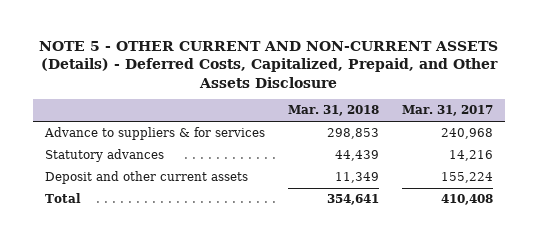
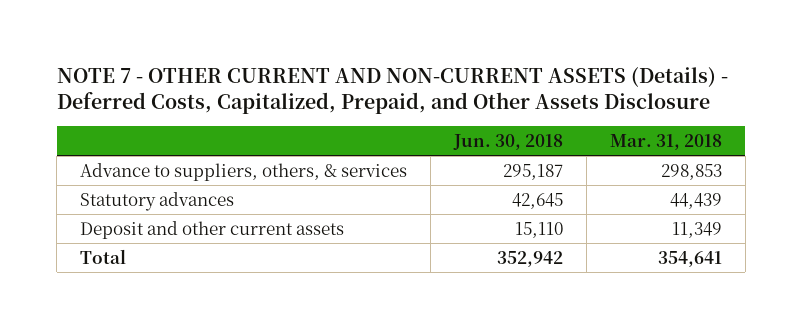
[39,41,499,88] NOTE 5 - OTHER CURRENT AND NON-CURRENT ASSETS (Details) - Deferred Costs, Capitalized, Prepaid, and Other Assets Disclosure -> [56,66,728,114] NOTE 7 - OTHER CURRENT AND NON-CURRENT ASSETS (Details) - Deferred Costs, Capitalized, Prepaid, and Other Assets Disclosure
[402,105,494,117] Mar. 31, 2017 -> none
none -> [452,133,563,150] Jun. 30, 2018
[43,127,265,141] Advance to suppliers & for services -> [80,162,408,181] Advance to suppliers, others, & services

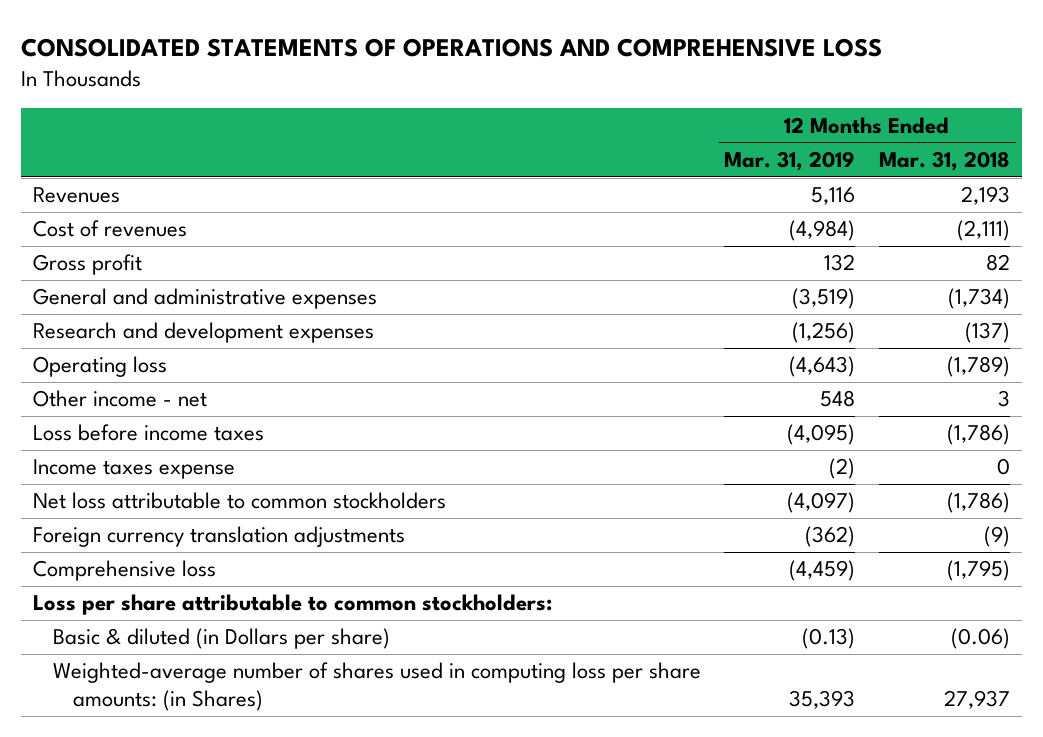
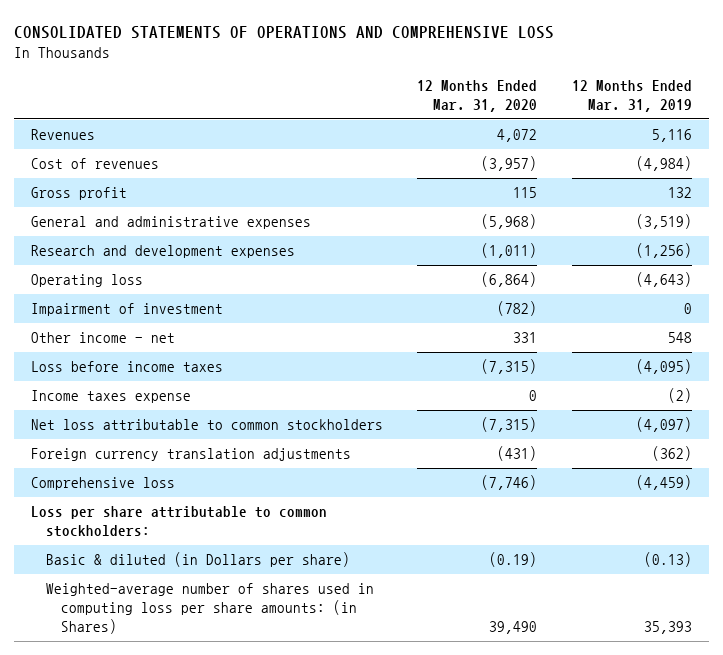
[878,150,1010,171] Mar. 31, 2018 -> none
none -> [417,80,538,113] 12 Months Ended Mar. 31, 2020
none -> [31,303,224,317] Impairment of investment

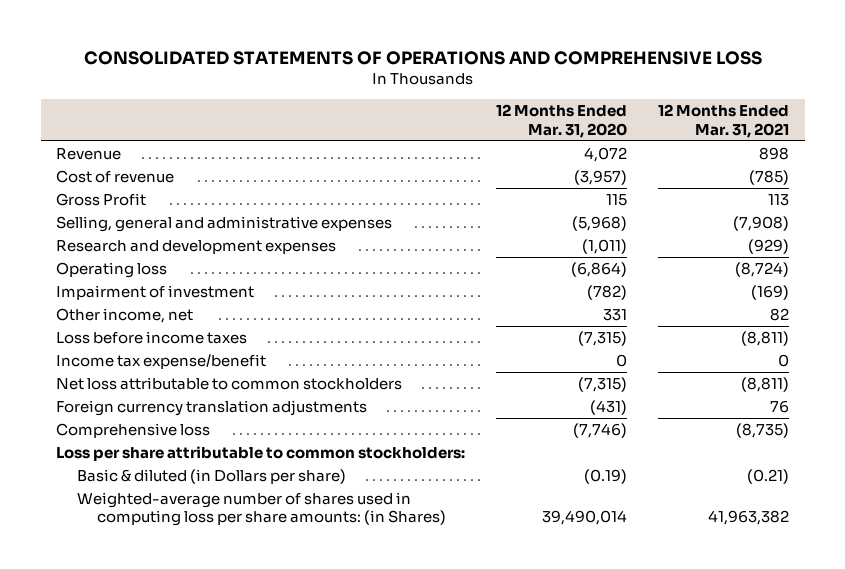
[571,80,692,113] 12 Months Ended Mar. 31, 2019 -> none
none -> [658,103,790,138] 12 Months Ended Mar. 31, 2021
[31,129,96,141] Revenues -> [56,147,122,160] Revenue
[31,158,160,170] Cost of revenues -> [56,169,175,183] Cost of revenue
[31,187,128,201] Gross profit -> [56,192,147,206] Gross Profit
[31,216,312,230] General and administrative expenses -> [56,215,393,232] Selling, general and administrative expenses
[31,332,176,344] Other income - net -> [56,307,194,323] Other income, net
[31,390,192,404] Income taxes expense -> [56,353,267,369] Income tax expense/benefit
[489,620,538,634] 39,490 -> [542,510,628,526] 39,490,014

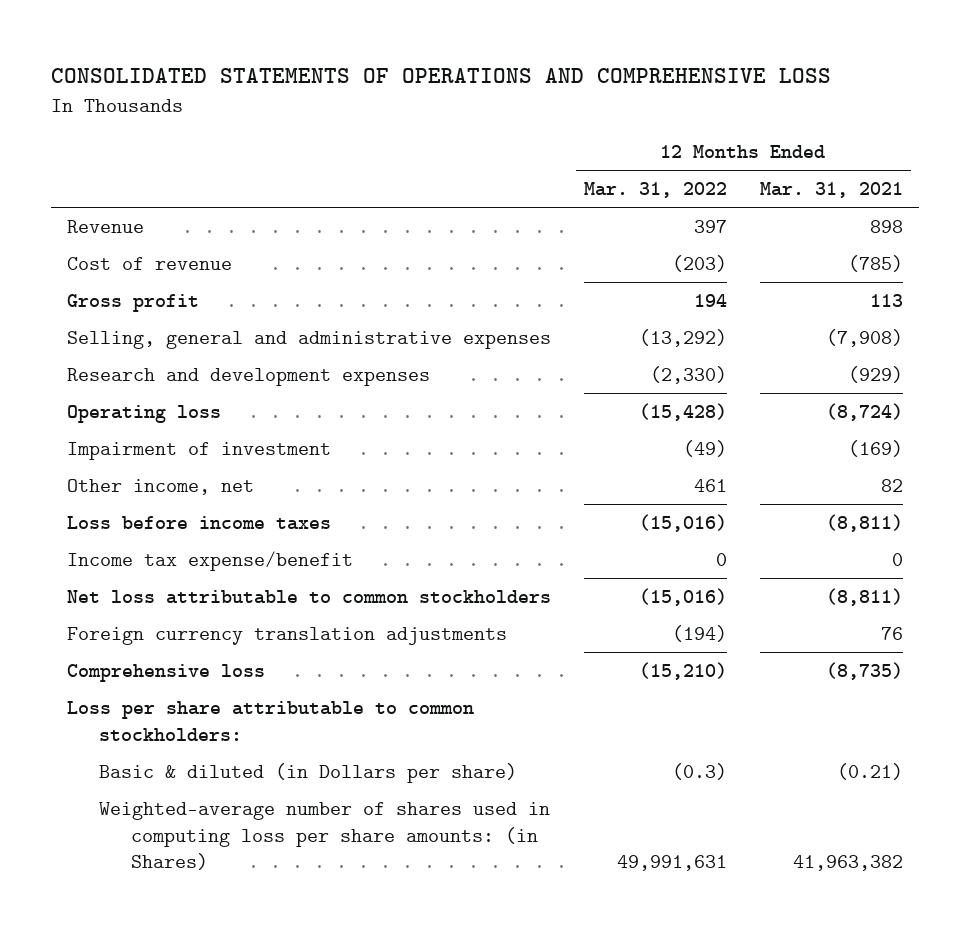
[496,103,628,138] 12 Months Ended Mar. 31, 2020 -> none
none -> [583,182,727,199] Mar. 31, 2022
[56,192,147,206] Gross Profit -> [67,294,200,313] Gross profit

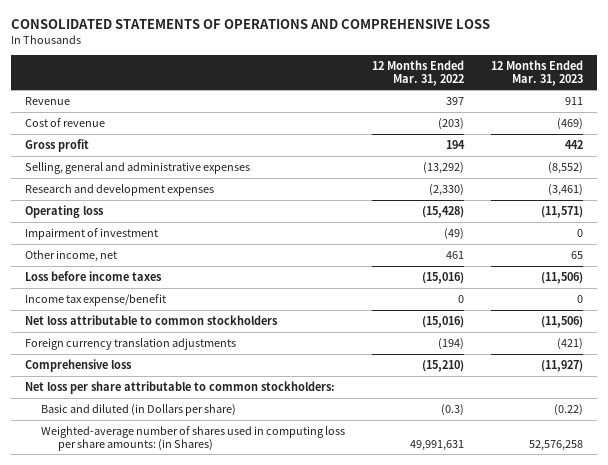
[759,182,903,199] Mar. 31, 2021 -> none
none -> [491,59,584,86] 12 Months Ended Mar. 31, 2023
[67,701,475,741] Loss per share attributable to common stockholders: -> [24,380,335,394] Net loss per share attributable to common stockholders:
[99,763,518,784] Basic & diluted (in Dollars per share) -> [41,403,237,416] Basic and diluted (in Dollars per share)

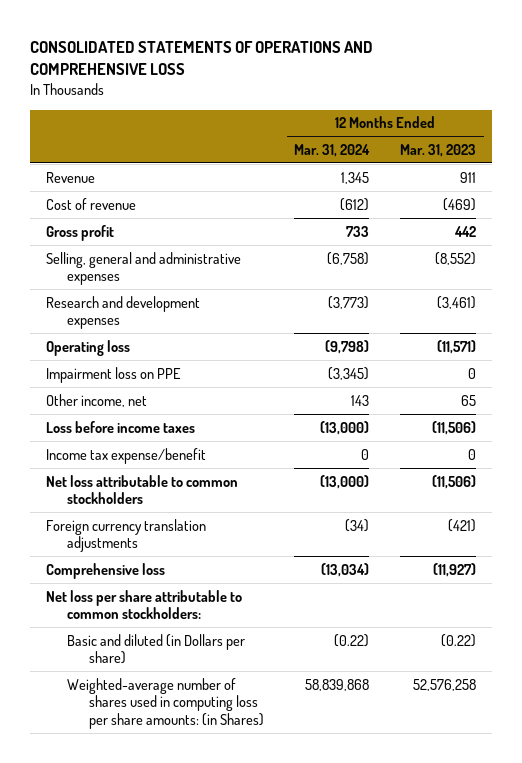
[372,59,465,86] 12 Months Ended Mar. 31, 2022 -> none
none -> [294,143,371,157] Mar. 31, 2024
[24,227,158,240] Impairment of investment -> none
none -> [45,366,181,383] Impairment loss on PPE

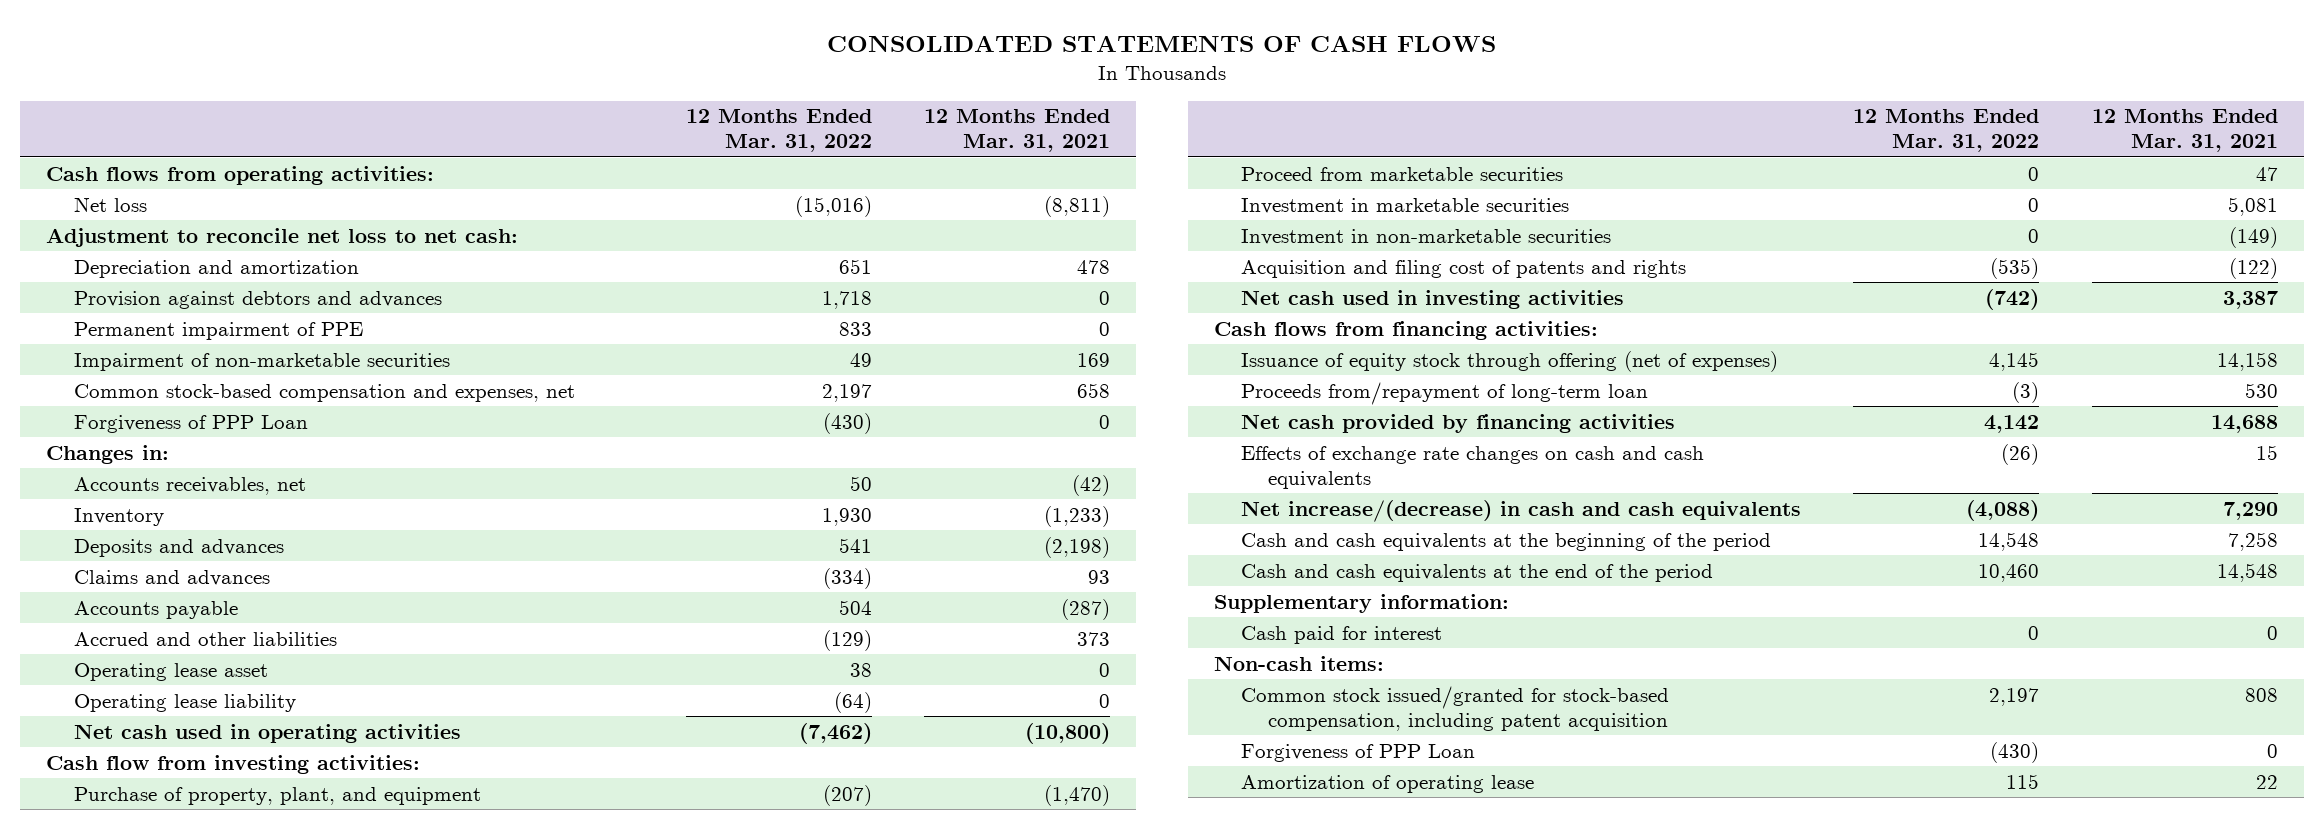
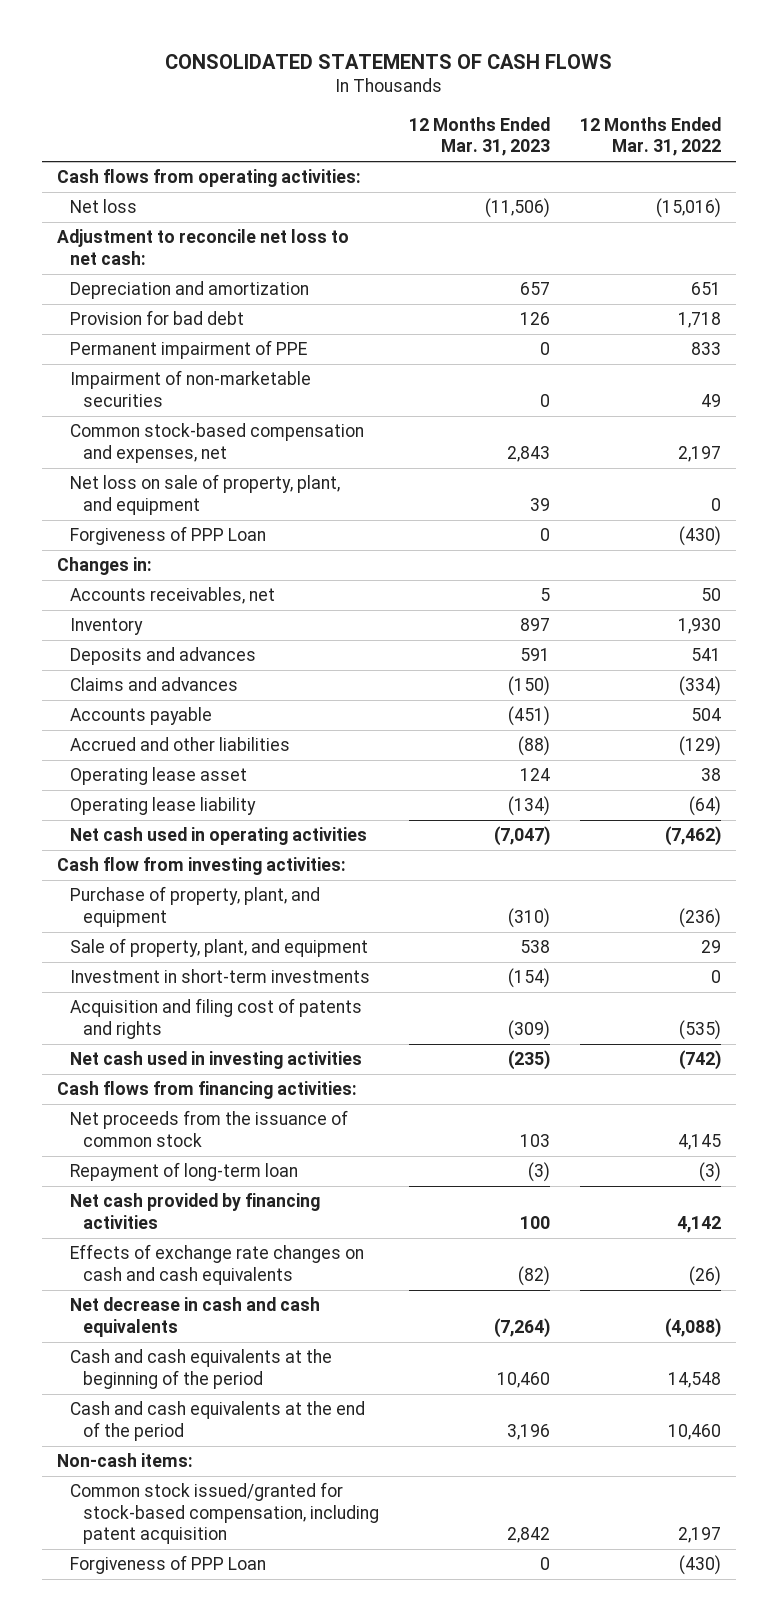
[924,109,1111,153] 12 Months Ended Mar. 31, 2021 -> none
none -> [409,116,551,157] 12 Months Ended Mar. 31, 2023
[73,290,442,309] Provision against debtors and advances -> [69,310,244,326] Provision for bad debt
none -> [69,474,340,515] Net loss on sale of property, plant, and equipment
[1241,166,1564,181] Proceed from marketable securities -> none
[1241,228,1612,245] Investment in non-marketable securities -> none
[822,784,872,806] (207) -> [679,907,722,928] (236)
none -> [69,938,368,958] Sale of property, plant, and equipment
[1241,197,1570,214] Investment in marketable securities -> [69,969,370,984] Investment in short-term investments
[1241,350,1779,372] Issuance of equity stock through offering (net of expenses) -> [69,1110,348,1147] Net proceeds from the issuance of common stock
[1241,381,1649,405] Proceeds from/repayment of long-term loan -> [69,1162,298,1182] Repayment of long-term loan
[1241,499,1802,522] Net increase/(decrease) in cash and cash equivalents -> [69,1297,320,1337] Net decrease in cash and cash equivalents
[1213,593,1509,613] Supplementary information: -> none
[1241,625,1443,644] Cash paid for interest -> none
[1241,774,1535,793] Amortization of operating lease -> none

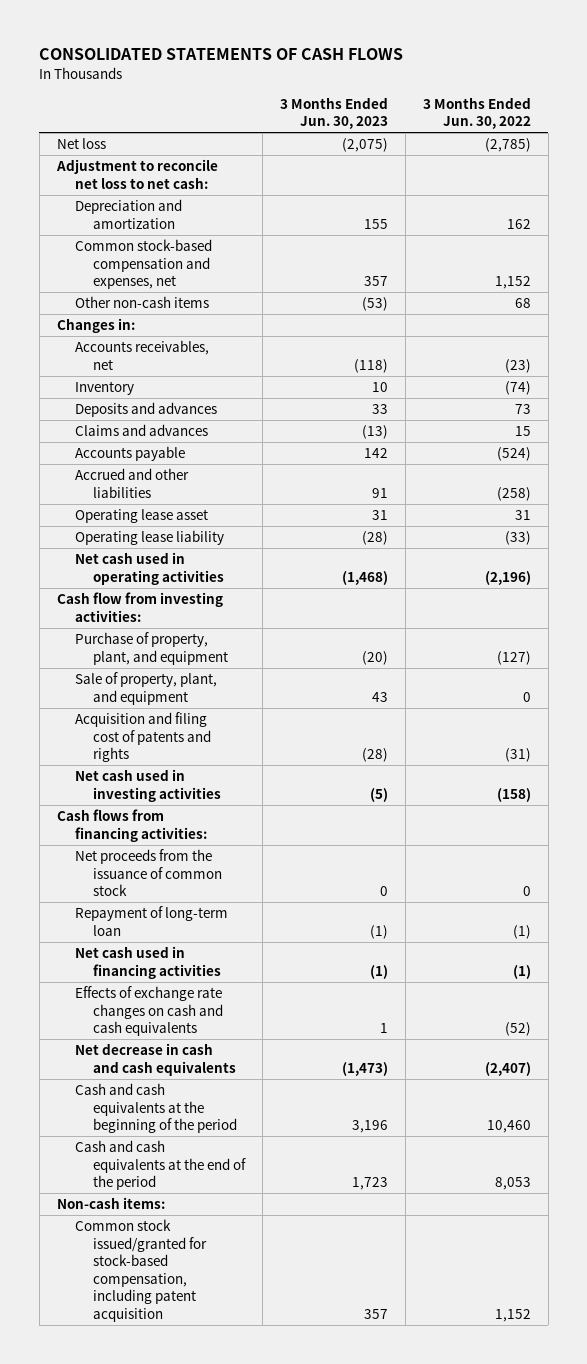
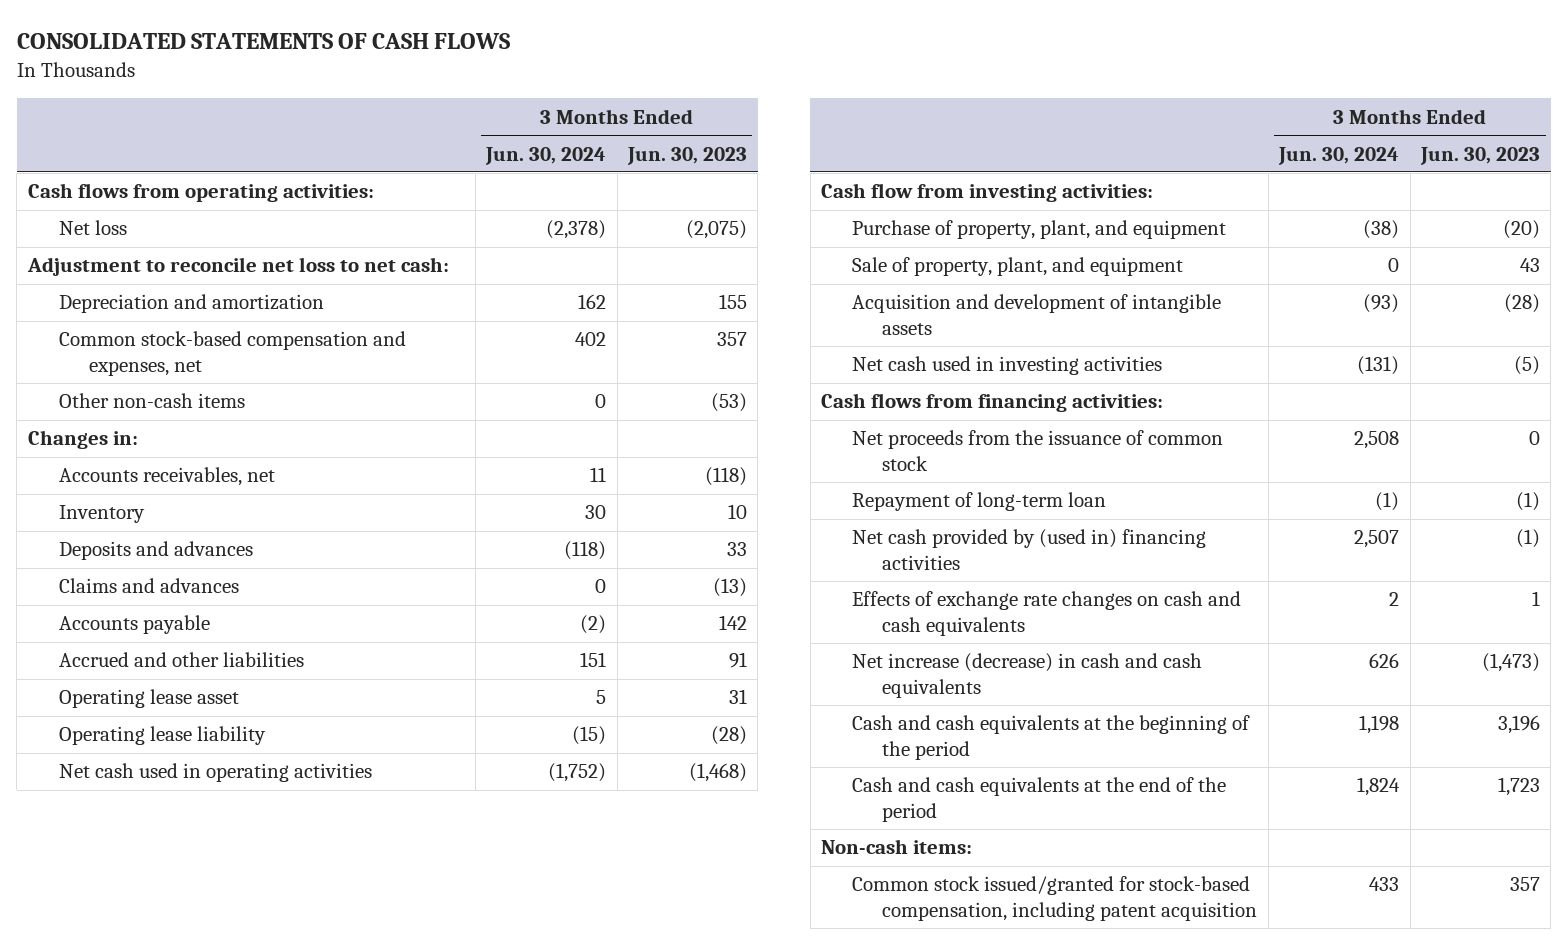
[422,96,531,130] 3 Months Ended Jun. 30, 2022 -> none
none -> [485,146,607,165] Jun. 30, 2024
none -> [27,183,374,203] Cash flows from operating activities:
[74,712,212,763] Acquisition and filing cost of patents and rights -> [851,294,1221,335] Acquisition and development of intangible assets
[74,946,222,979] Net cash used in financing activities -> [851,529,1206,570] Net cash provided by (used in) financing activities
[74,1043,237,1076] Net decrease in cash and cash equivalents -> [851,653,1202,698] Net increase (decrease) in cash and cash equivalents

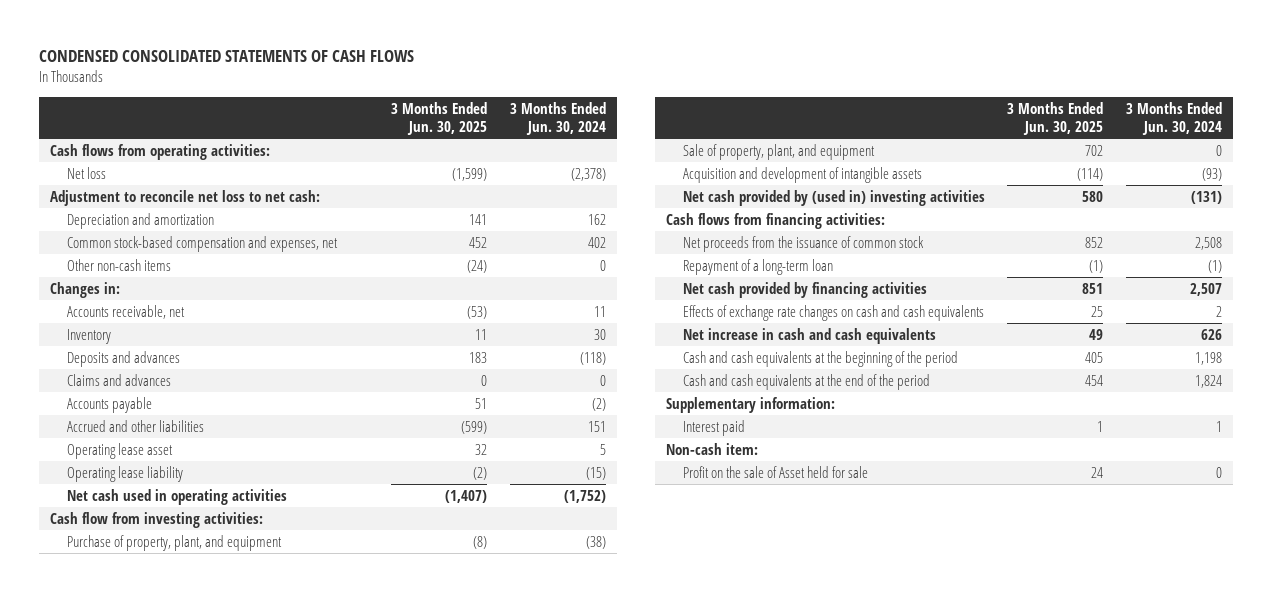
[16,33,510,50] CONSOLIDATED STATEMENTS OF CASH FLOWS -> [38,50,414,63] CONDENSED CONSOLIDATED STATEMENTS OF CASH FLOWS
[626,146,747,165] Jun. 30, 2023 -> none
none -> [391,101,488,136] 3 Months Ended Jun. 30, 2025
[58,467,275,487] Accounts receivables, net -> [66,304,185,319] Accounts receivable, net
[851,356,1162,376] Net cash used in investing activities -> [682,189,985,206] Net cash provided by (used in) investing activities
[851,492,1106,512] Repayment of long-term loan -> [682,258,833,275] Repayment of a long-term loan
[851,529,1206,570] Net cash provided by (used in) financing activities -> [682,281,927,298] Net cash provided by financing activities
[851,653,1202,698] Net increase (decrease) in cash and cash equivalents -> [682,327,936,344] Net increase in cash and cash equivalents
[851,876,1258,921] Common stock issued/granted for stock-based compensation, including patent acquisition -> none
none -> [666,396,836,413] Supplementary information:
none -> [682,419,745,436] Interest paid
[820,839,972,855] Non-cash items: -> [666,442,759,455] Non-cash item:
none -> [682,465,868,478] Profit on the sale of Asset held for sale

